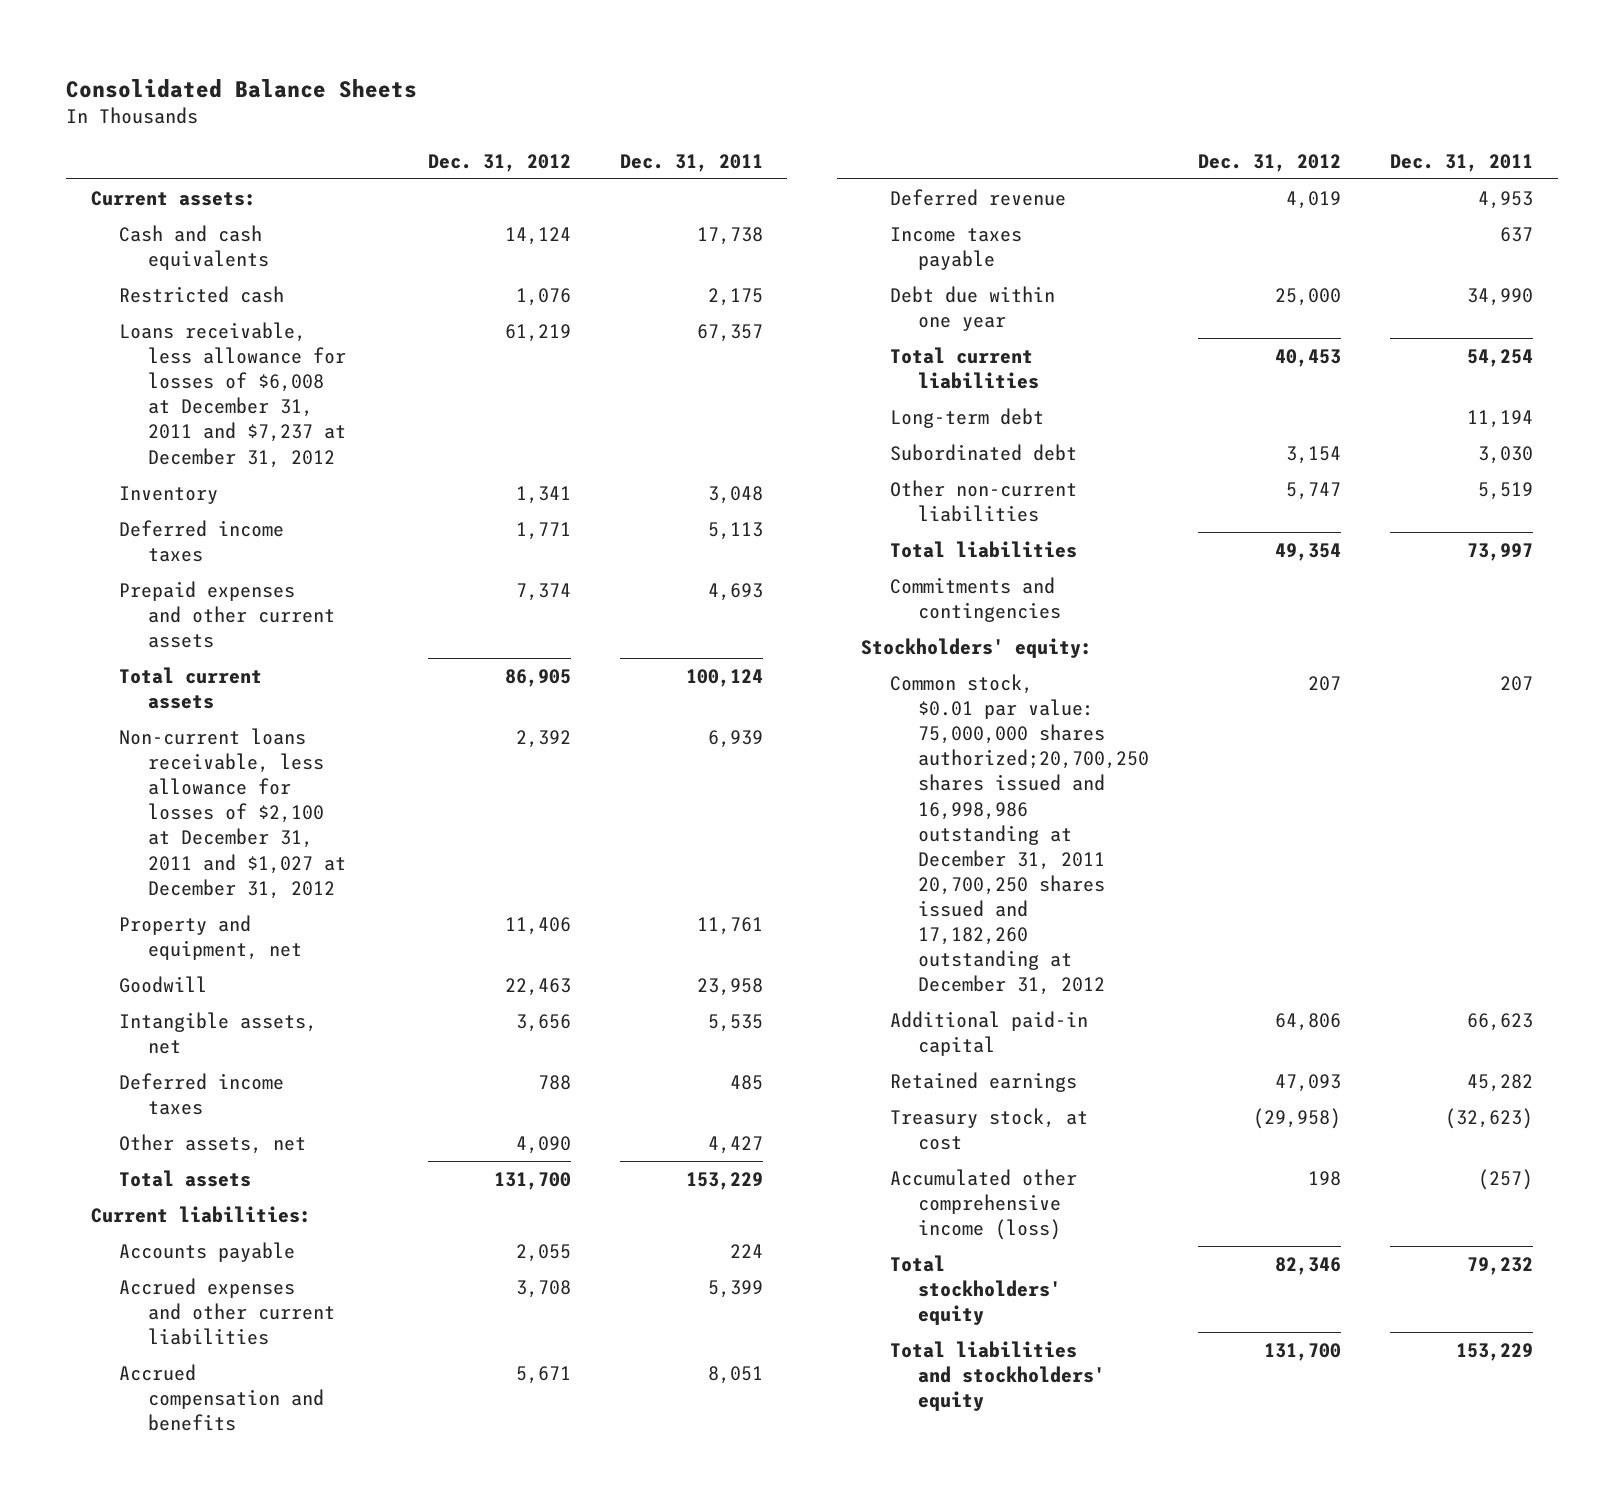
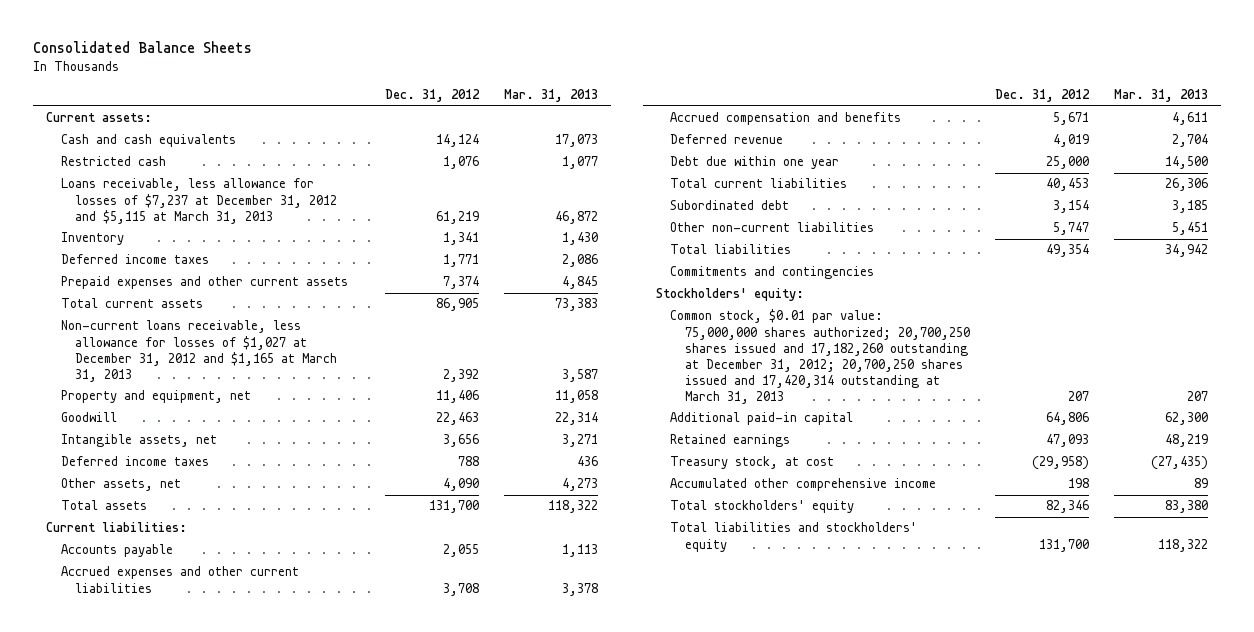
[619,153,763,172] Dec. 31, 2011 -> none
none -> [504,89,599,103] Mar. 31, 2013
[119,321,346,468] Loans receivable, less allowance for losses of $6,008 at December 31, 2011 and $7,237 at December 31, 2012 -> [60,178,338,224] Loans receivable, less allowance for losses of $7,237 at December 31, 2012 and $5,115 at March 31, 2013
[119,727,346,899] Non-current loans receivable, less allowance for losses of $2,100 at December 31, 2011 and $1,027 at December 31, 2012 -> [60,320,338,382] Non-current loans receivable, less allowance for losses of $1,027 at December 31, 2012 and $1,165 at March 31, 2013
[889,226,1022,271] Income taxes payable -> none
[889,407,1044,428] Long-term debt -> none
[889,673,1150,996] Common stock, $0.01 par value: 75,000,000 shares authorized;20,700,250 shares issued and 16,998,986 outstanding at December 31, 2011 20,700,250 shares issued and 17,182,260 outstanding at December 31, 2012 -> [670,309,971,404] Common stock, $0.01 par value: 75,000,000 shares authorized; 20,700,250 shares issued and 17,182,260 outstanding at December 31, 2012; 20,700,250 shares issued and 17,420,314 outstanding at March 31, 2013
[889,1168,1077,1241] Accumulated other comprehensive income (loss) -> [670,478,937,492] Accumulated other comprehensive income

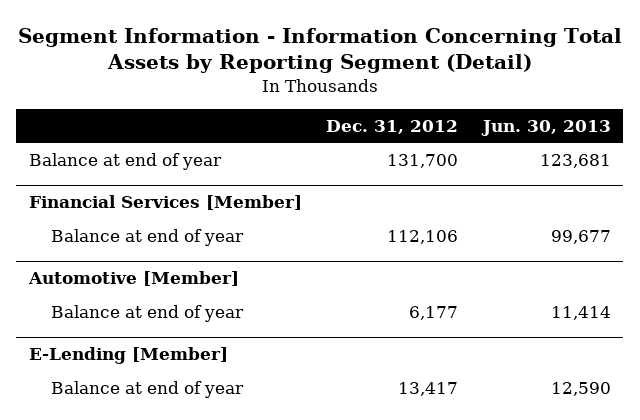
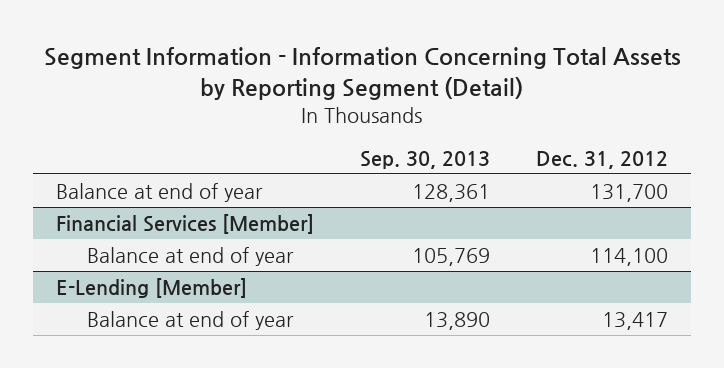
[481,119,612,136] Jun. 30, 2013 -> none
none -> [360,150,491,169] Sep. 30, 2013
[27,271,239,287] Automotive [Member] -> none
[51,304,245,322] Balance at end of year -> none
[387,229,459,244] 112,106 -> [589,247,668,266] 114,100

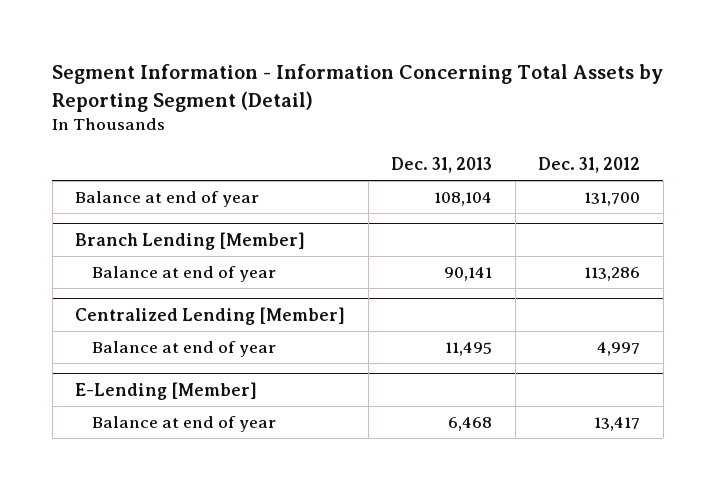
[360,150,491,169] Sep. 30, 2013 -> none
none -> [391,157,493,174] Dec. 31, 2013
[56,213,315,234] Financial Services [Member] -> none
none -> [75,231,306,250] Branch Lending [Member]
[589,247,668,266] 114,100 -> [584,267,641,282] 113,286
none -> [75,306,346,325] Centralized Lending [Member]
none -> [92,341,277,358] Balance at end of year

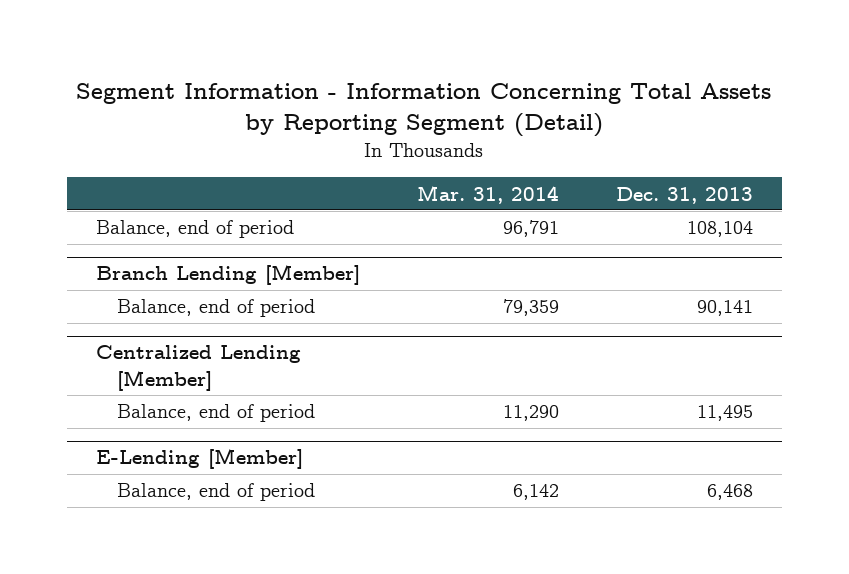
[538,157,641,174] Dec. 31, 2012 -> none
none -> [416,184,559,204] Mar. 31, 2014
[75,191,260,208] Balance at end of year -> [95,220,294,239] Balance, end of period
[92,266,277,283] Balance at end of year -> [116,299,315,318] Balance, end of period
[92,341,277,358] Balance at end of year -> [116,404,315,423] Balance, end of period
[92,416,277,433] Balance at end of year -> [116,483,315,502] Balance, end of period

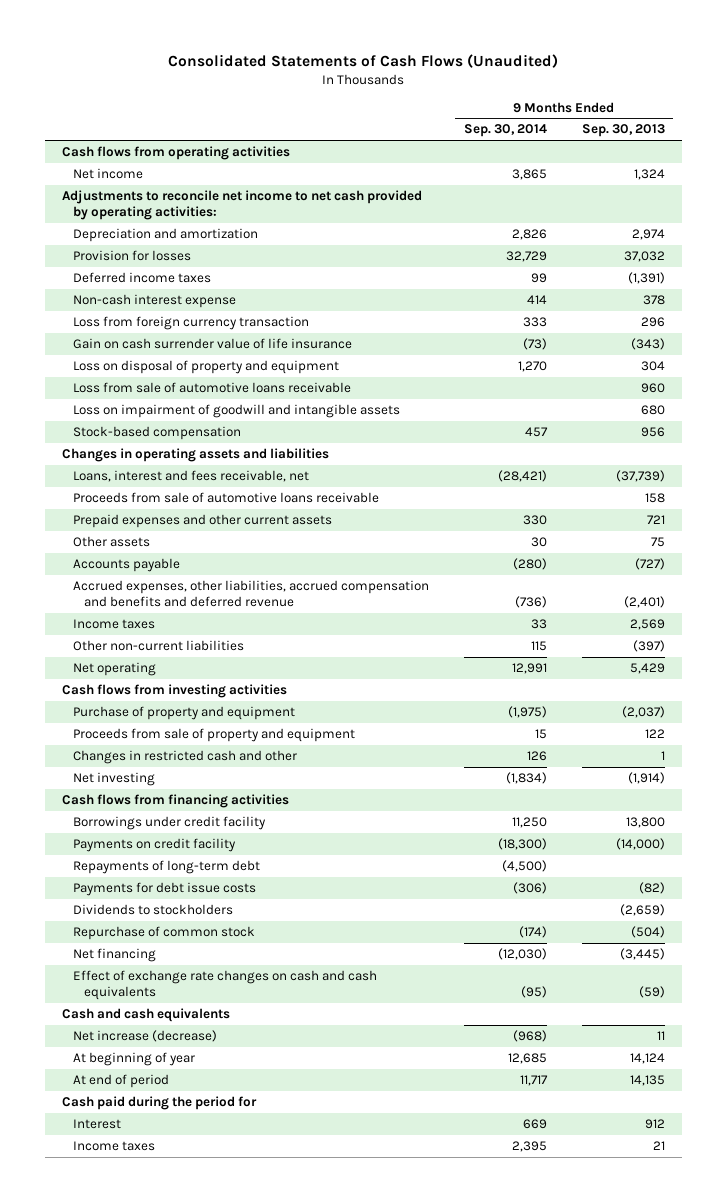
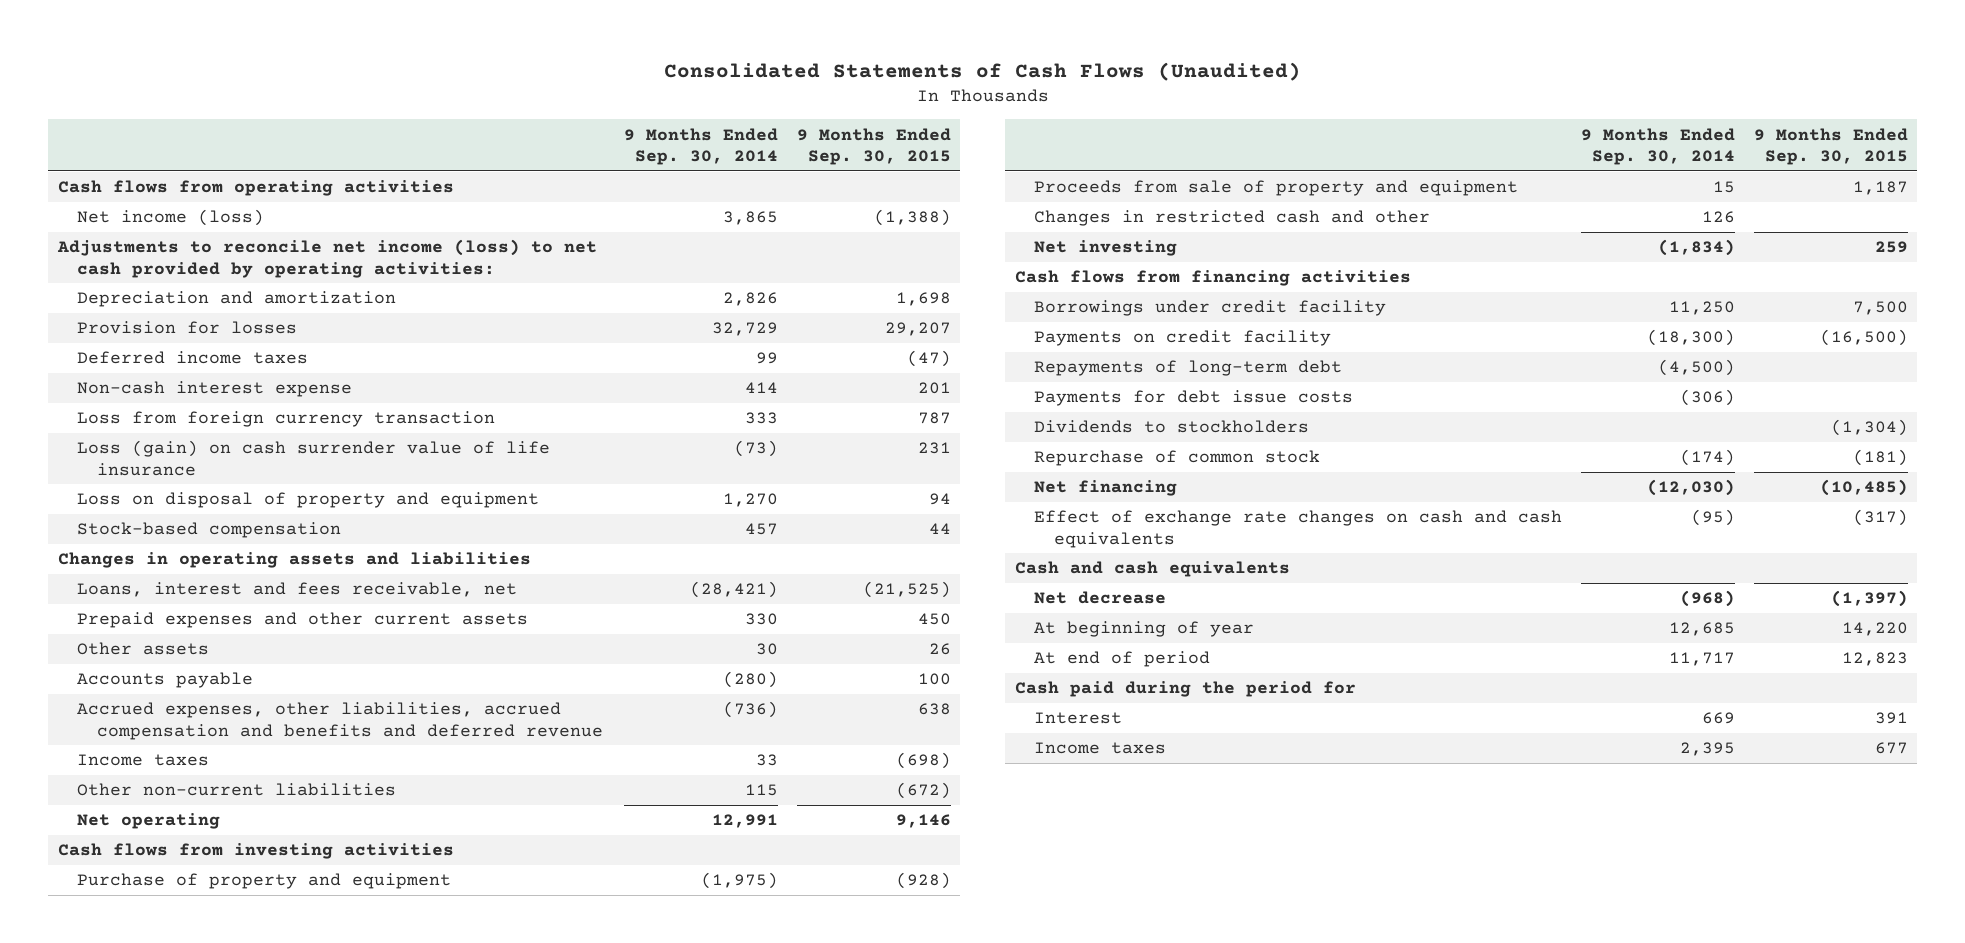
[581,124,665,138] Sep. 30, 2013 -> none
none -> [796,127,951,166] 9 Months Ended Sep. 30, 2015
[73,167,144,179] Net income -> [77,209,265,227] Net income (loss)
[62,189,423,221] Adjustments to reconcile net income to net cash provided by operating activities: -> [56,239,597,278] Adjustments to reconcile net income (loss) to net cash provided by operating activities:
[73,337,353,349] Gain on cash surrender value of life insurance -> [77,440,551,476] Loss (gain) on cash surrender value of life insurance
[73,381,352,393] Loss from sale of automotive loans receivable -> none
[73,403,401,418] Loss on impairment of goodwill and intangible assets -> none
[73,491,380,503] Proceeds from sale of automotive loans receivable -> none
[73,1029,218,1042] Net increase (decrease) -> [1034,591,1167,605] Net decrease

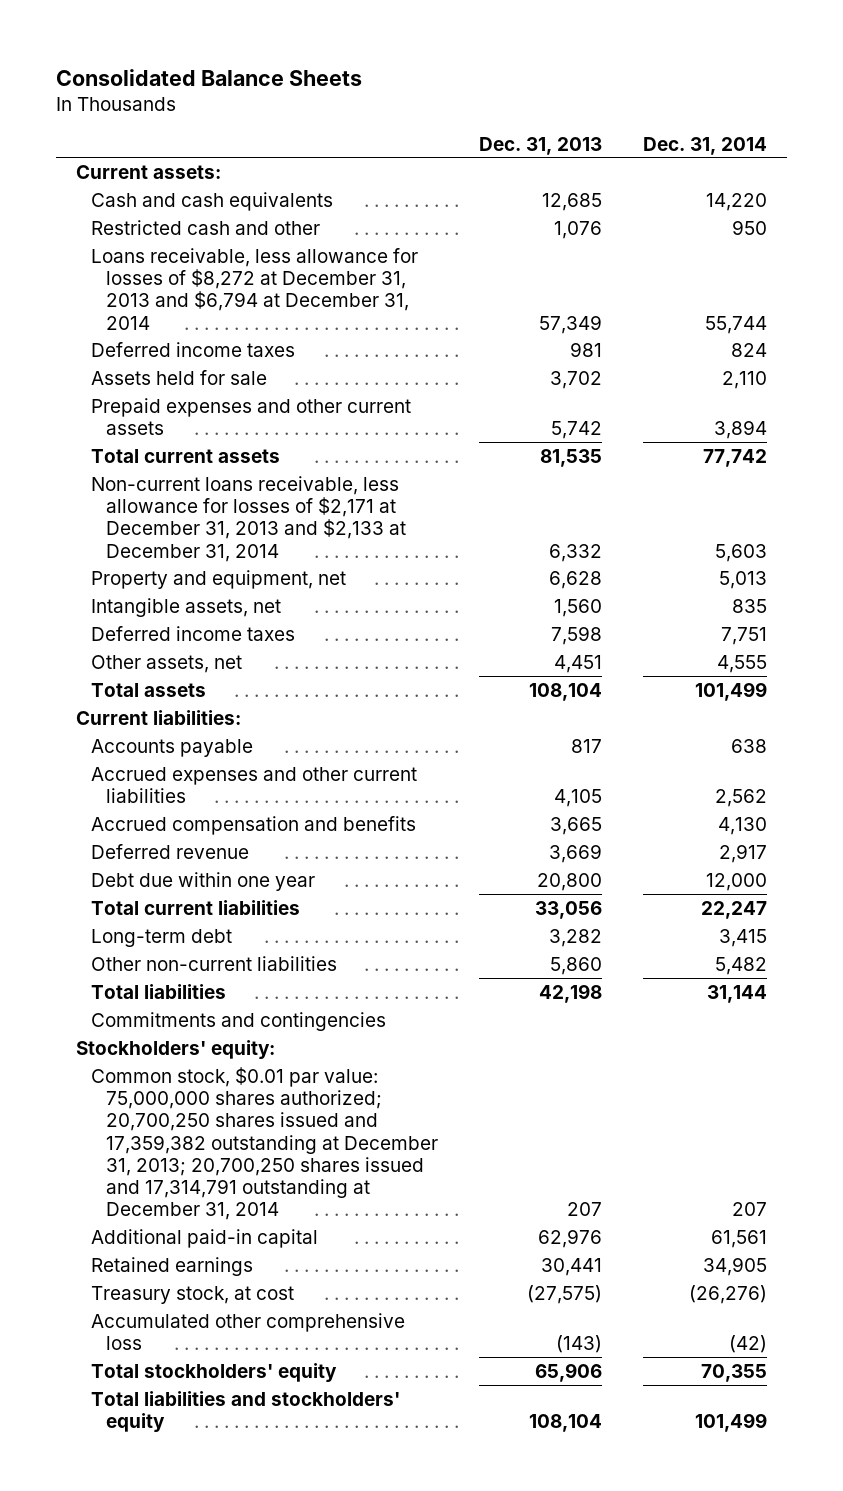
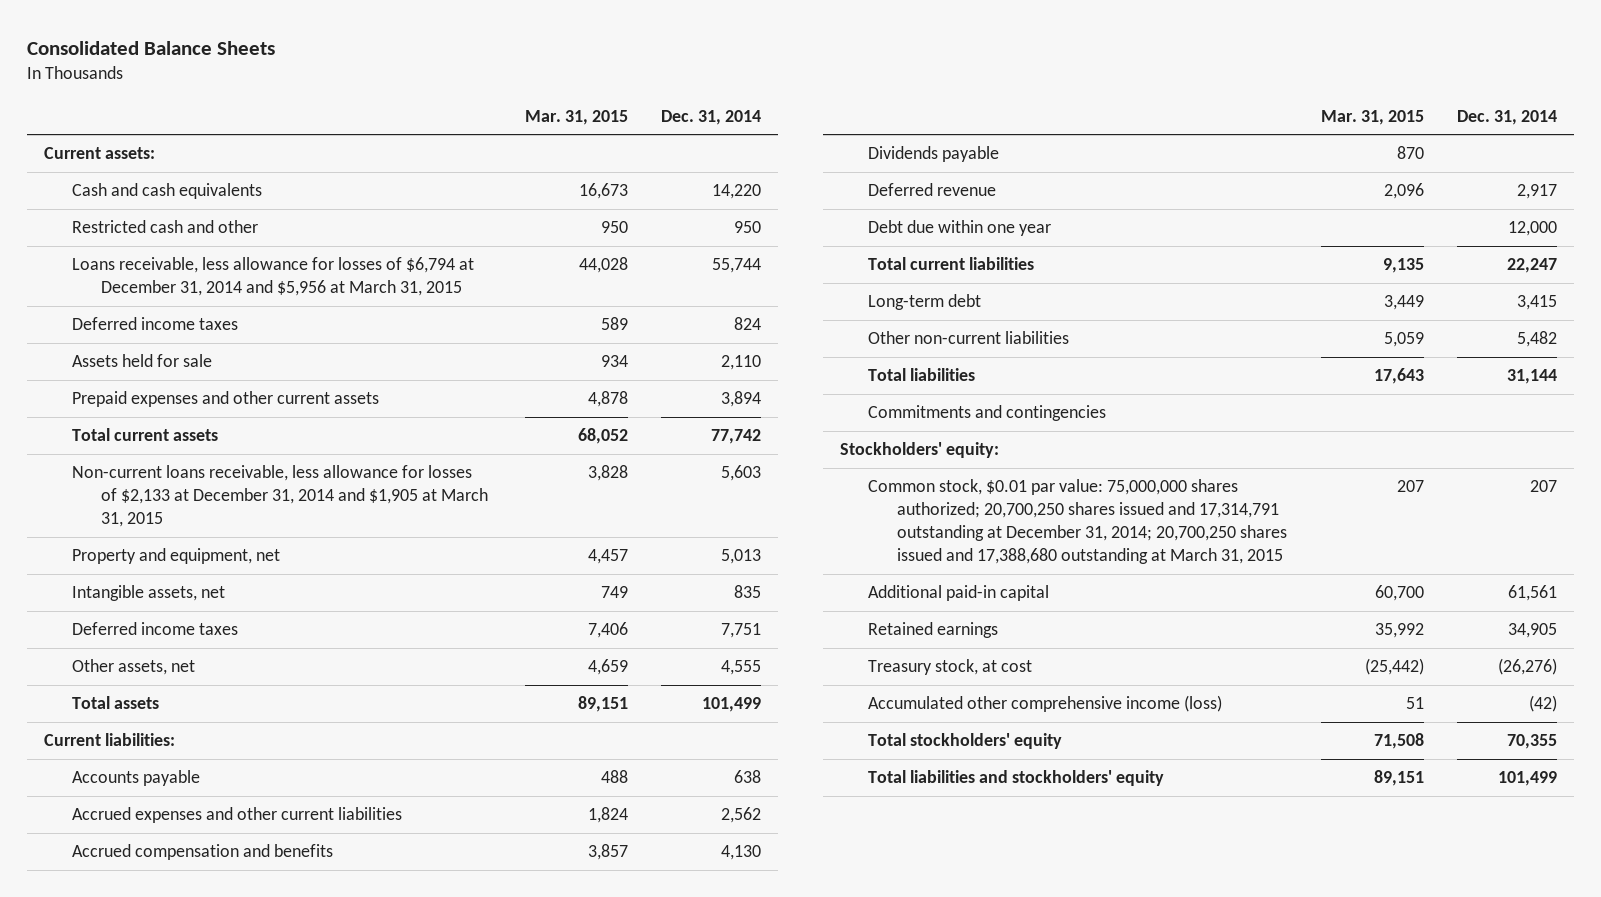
[479,136,603,155] Dec. 31, 2013 -> none
none -> [524,109,628,125] Mar. 31, 2015
[91,247,419,330] Loans receivable, less allowance for losses of $8,272 at December 31, 2013 and $6,794 at December 31, 2014 -> [72,257,475,297] Loans receivable, less allowance for losses of $6,794 at December 31, 2014 and $5,956 at March 31, 2015
[91,475,407,562] Non-current loans receivable, less allowance for losses of $2,171 at December 31, 2013 and $2,133 at December 31, 2014 -> [72,465,488,528] Non-current loans receivable, less allowance for losses of $2,133 at December 31, 2014 and $1,905 at March 31, 2015
none -> [868,146,1000,163] Dividends payable
[91,1066,439,1221] Common stock, $0.01 par value: 75,000,000 shares authorized; 20,700,250 shares issued and 17,359,382 outstanding at December 31, 2013; 20,700,250 shares issued and 17,314,791 outstanding at December 31, 2014 -> [868,479,1287,564] Common stock, $0.01 par value: 75,000,000 shares authorized; 20,700,250 shares issued and 17,314,791 outstanding at December 31, 2014; 20,700,250 shares issued and 17,388,680 outstanding at March 31, 2015
[91,1312,406,1350] Accumulated other comprehensive loss -> [868,695,1223,713] Accumulated other comprehensive income (loss)

